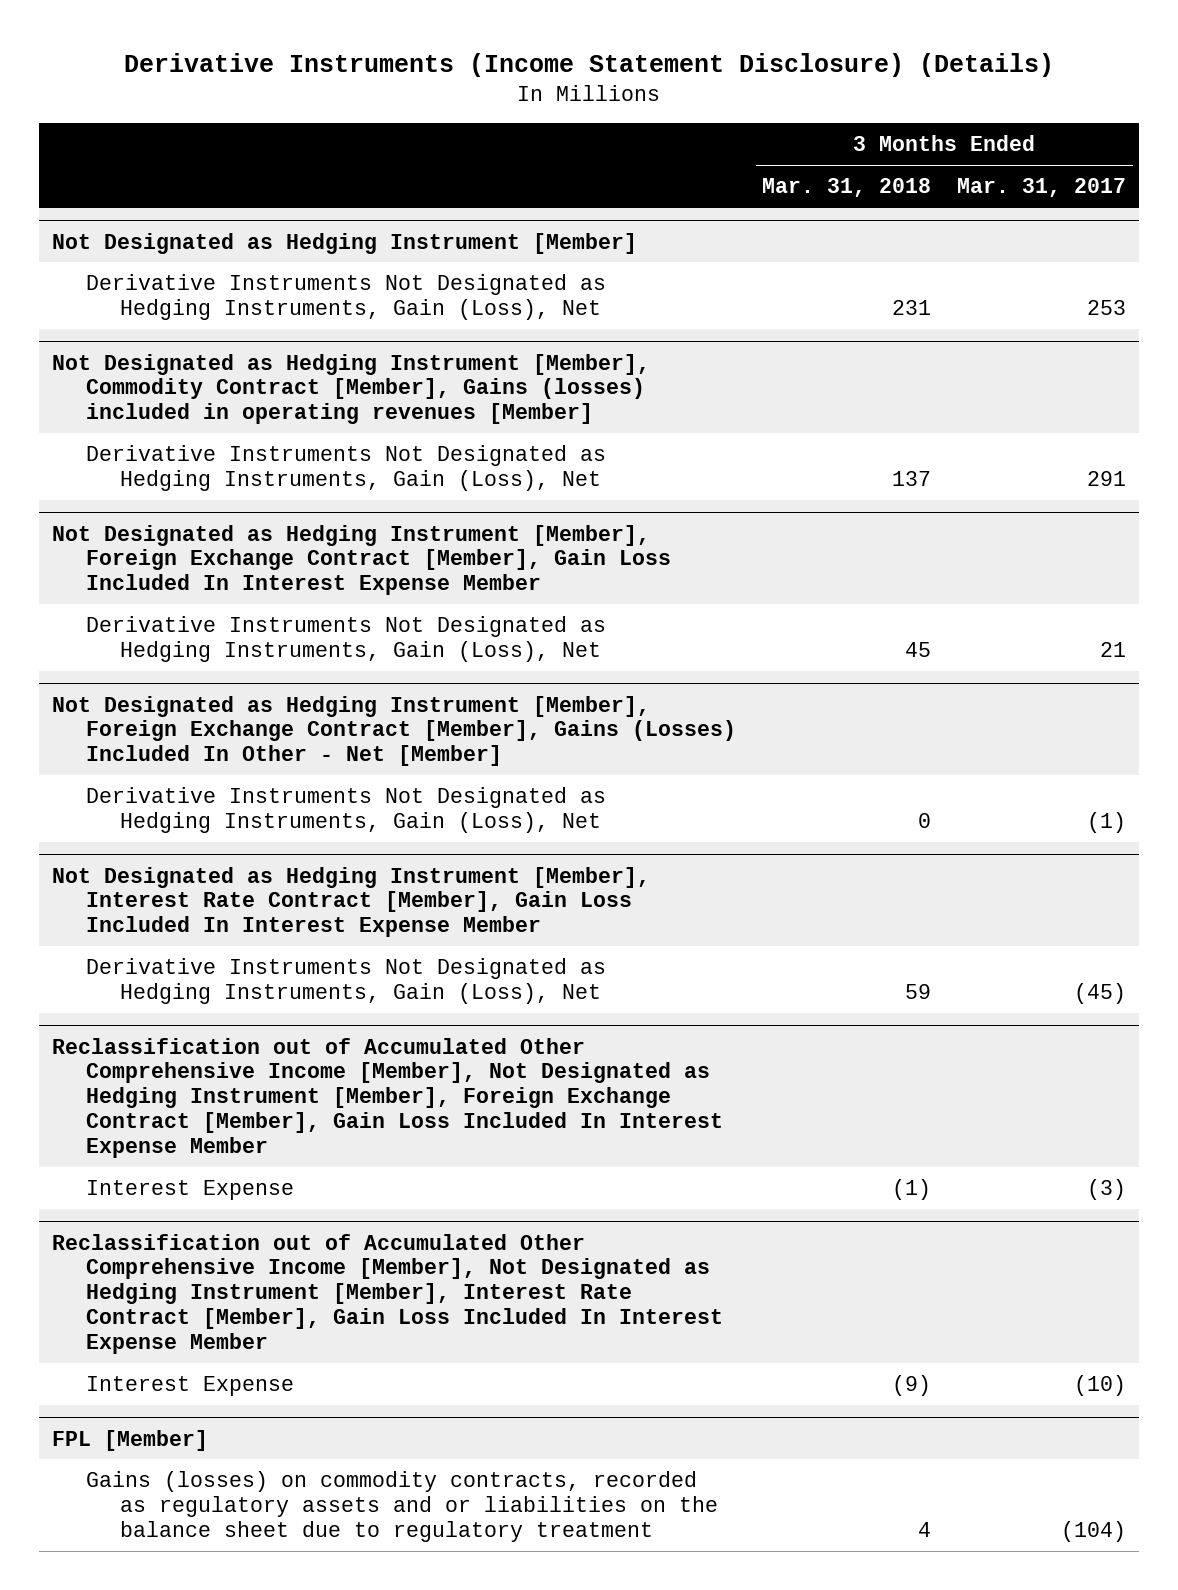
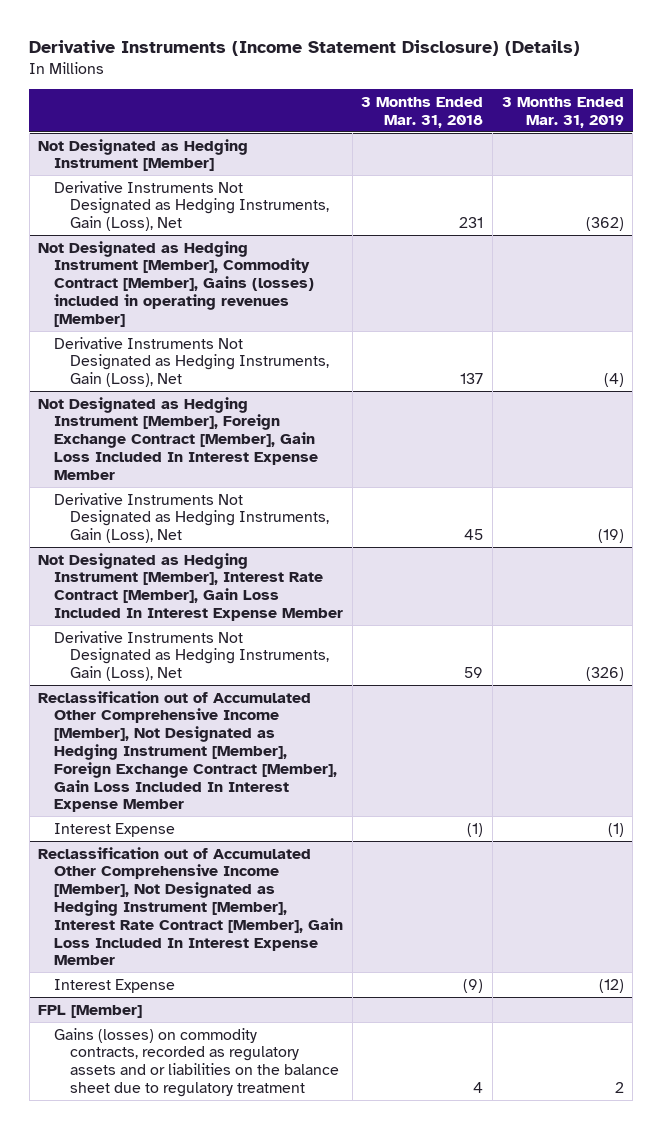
[957,178,1127,198] Mar. 31, 2017 -> none
none -> [501,97,624,128] 3 Months Ended Mar. 31, 2019
[51,695,737,767] Not Designated as Hedging Instrument [Member], Foreign Exchange Contract [Member], Gains (Losses) Included In Other - Net [Member] -> none
[86,787,607,834] Derivative Instruments Not Designated as Hedging Instruments, Gain (Loss), Net -> none

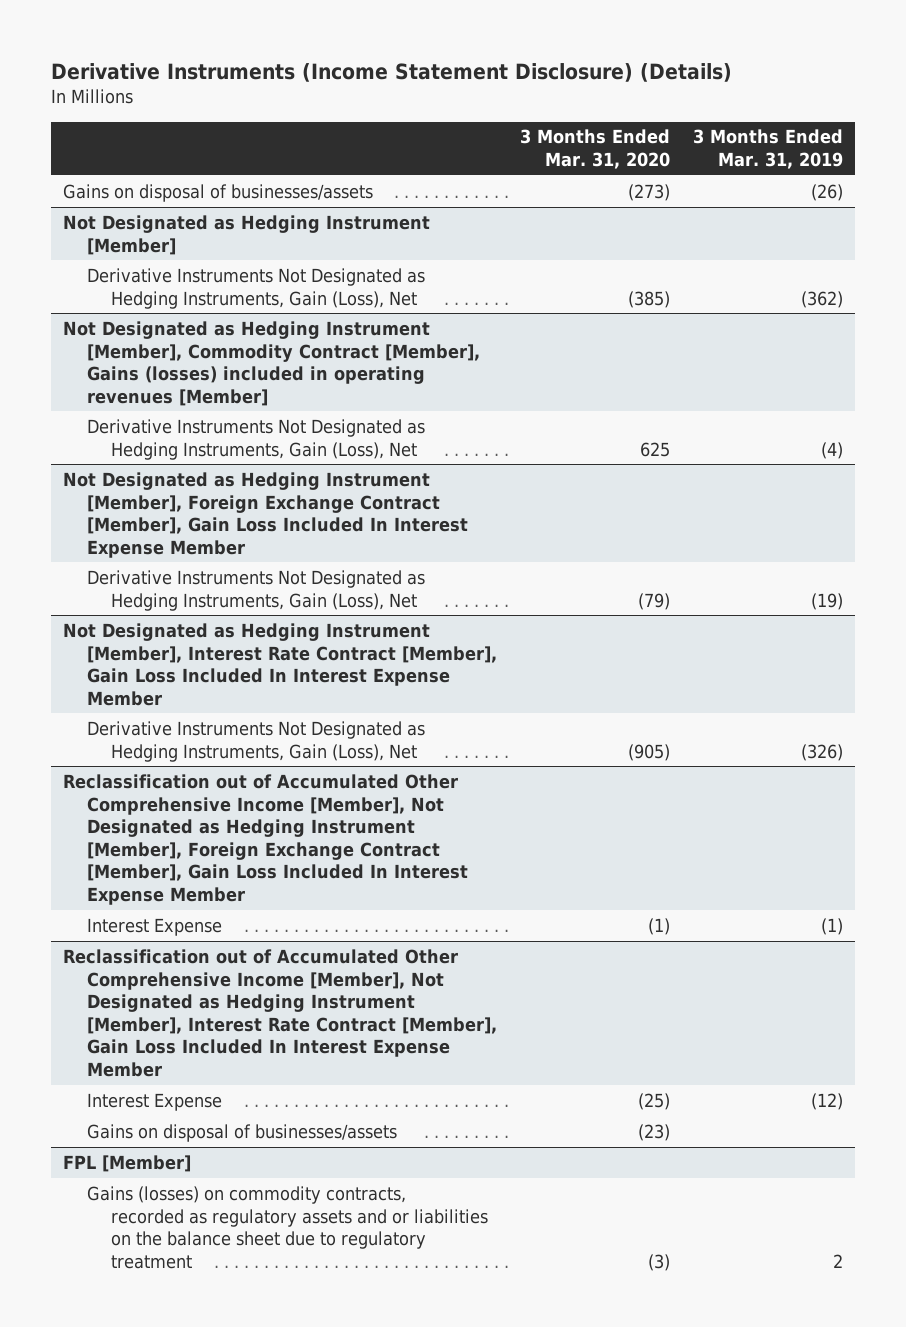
[361,97,484,128] 3 Months Ended Mar. 31, 2018 -> none
none -> [520,129,671,170] 3 Months Ended Mar. 31, 2020
none -> [62,183,373,202] Gains on disposal of businesses/assets
none -> [86,1123,397,1142] Gains on disposal of businesses/assets

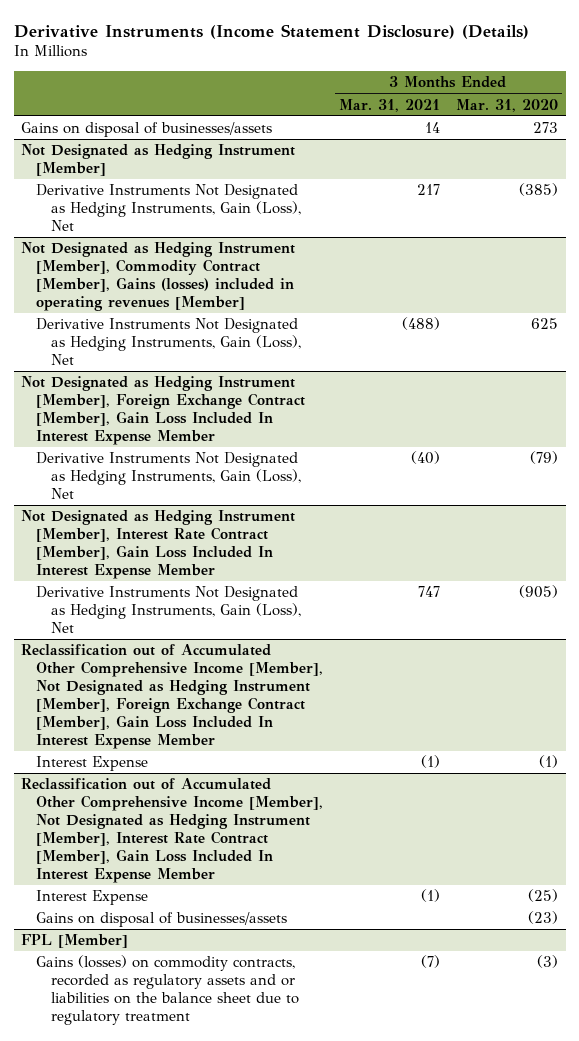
[693,129,844,170] 3 Months Ended Mar. 31, 2019 -> none
none -> [339,98,441,112] Mar. 31, 2021
[628,183,671,201] (273) -> [532,122,558,134] 273

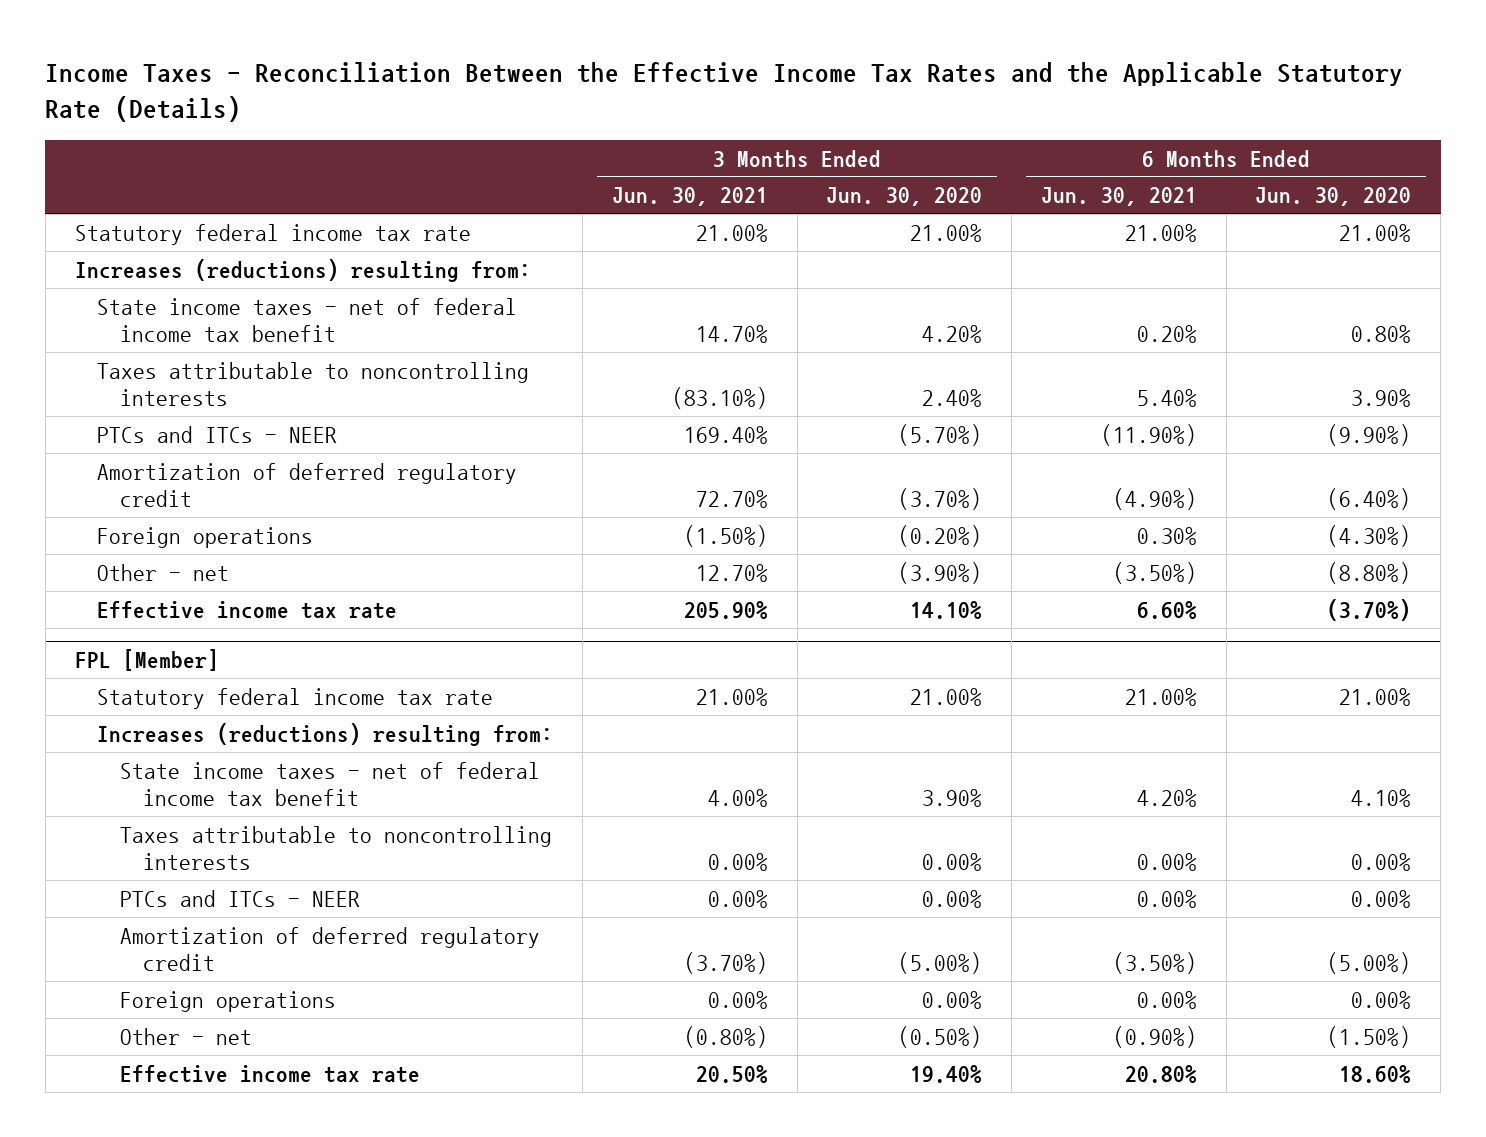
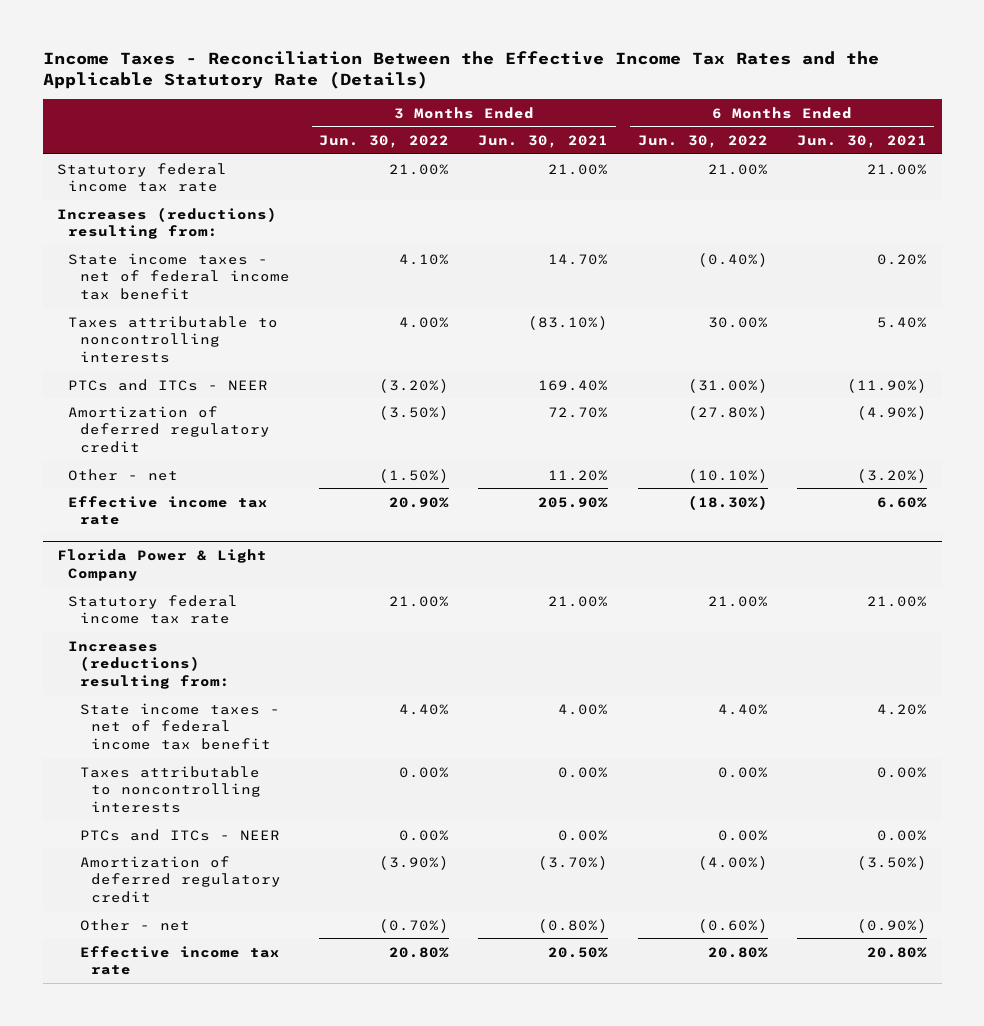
[826,187,983,207] Jun. 30, 2020 -> none
[1255,187,1412,207] Jun. 30, 2020 -> none
none -> [318,135,449,149] Jun. 30, 2022
none -> [637,135,768,149] Jun. 30, 2022
[97,526,314,548] Foreign operations -> none
[695,563,768,582] 12.70% -> [548,469,609,481] 11.20%
[1112,561,1197,584] (3.50%) -> [856,468,927,483] (3.20%)
[74,649,219,672] FPL [Member] -> [57,549,268,581] Florida Power & Light Company
[120,990,337,1012] Foreign operations -> none

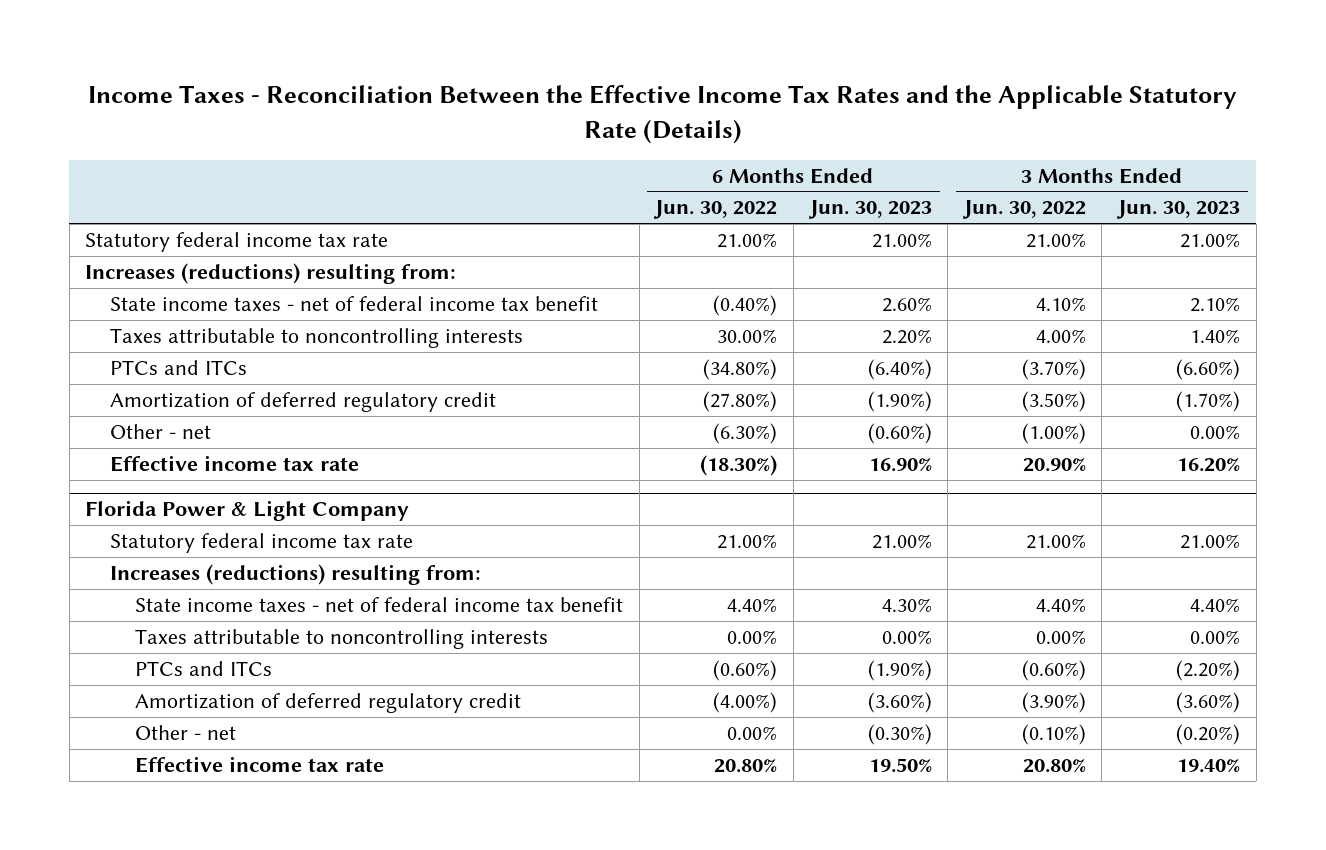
[478,135,609,149] Jun. 30, 2021 -> none
[796,135,927,149] Jun. 30, 2021 -> none
none -> [807,200,932,220] Jun. 30, 2023
none -> [1116,200,1241,220] Jun. 30, 2023
[68,378,269,391] PTCs and ITCs - NEER -> [110,359,248,375] PTCs and ITCs
[378,378,449,393] (3.20%) -> [1021,358,1086,380] (3.70%)
[687,378,768,393] (31.00%) -> [703,358,778,380] (34.80%)
[378,468,449,483] (1.50%) -> [1021,422,1086,444] (1.00%)
[687,468,768,483] (10.10%) -> [713,422,778,444] (6.30%)
[79,828,280,841] PTCs and ITCs - NEER -> [134,660,272,676] PTCs and ITCs
[398,829,449,841] 0.00% -> [1021,659,1086,681] (0.60%)
[717,829,768,841] 0.00% -> [713,659,778,681] (0.60%)
[378,918,449,933] (0.70%) -> [1021,723,1086,745] (0.10%)
[697,918,768,933] (0.60%) -> [727,725,778,740] 0.00%

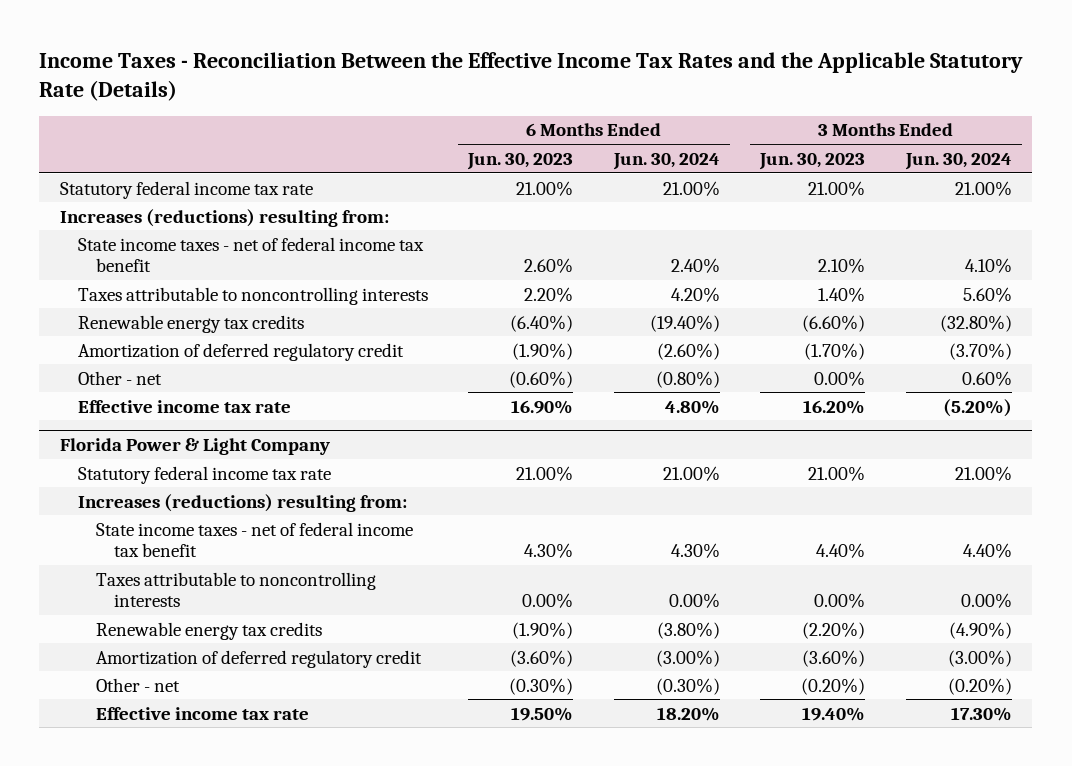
[653,200,778,220] Jun. 30, 2022 -> none
[961,200,1086,220] Jun. 30, 2022 -> none
none -> [612,152,720,170] Jun. 30, 2024
none -> [905,152,1013,170] Jun. 30, 2024
[110,359,248,375] PTCs and ITCs -> [77,314,304,333] Renewable energy tax credits
[134,660,272,676] PTCs and ITCs -> [95,621,322,640] Renewable energy tax credits

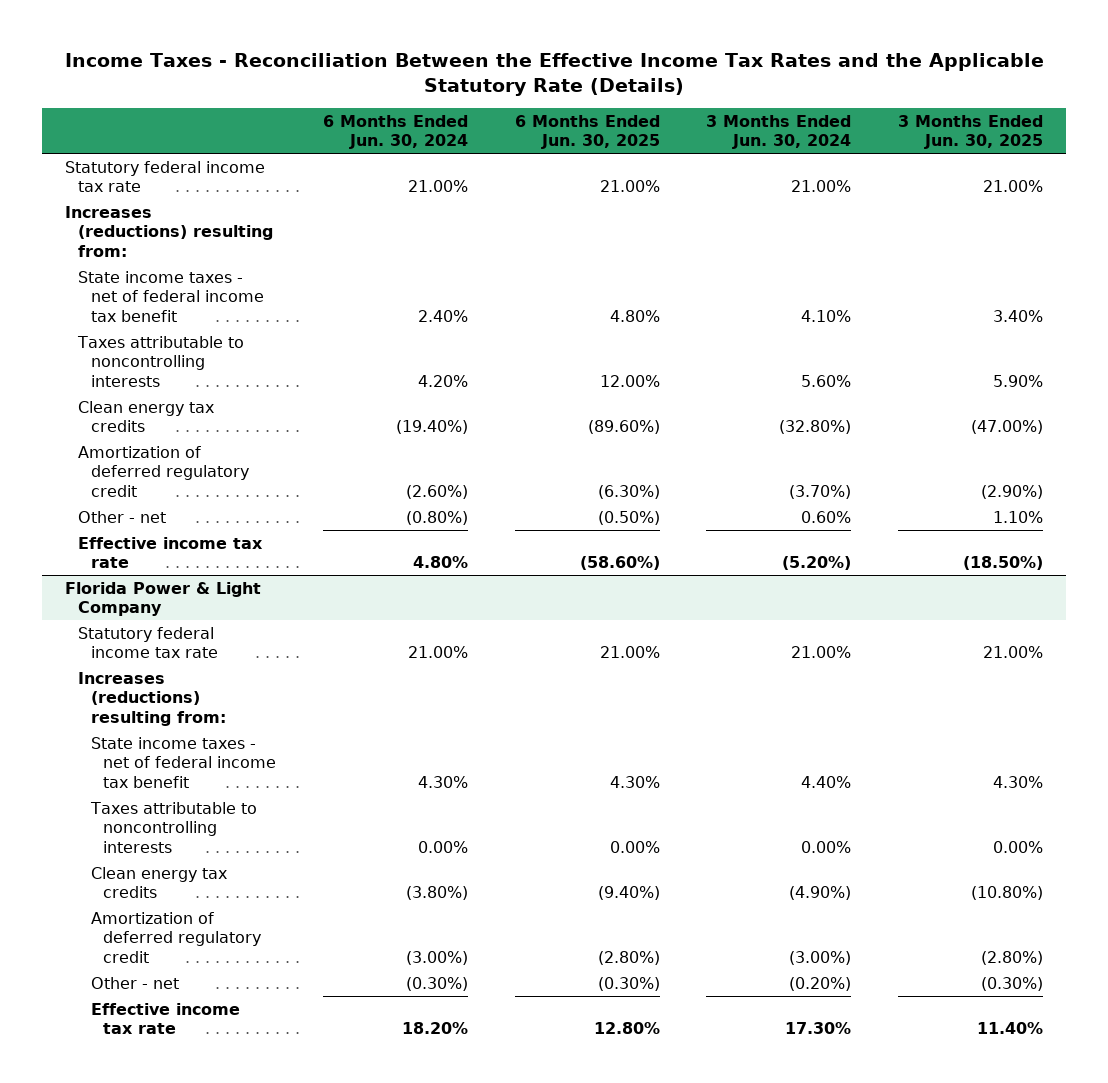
[467,152,574,170] Jun. 30, 2023 -> none
[759,152,866,170] Jun. 30, 2023 -> none
none -> [514,114,660,149] 6 Months Ended Jun. 30, 2025
none -> [897,114,1043,149] 3 Months Ended Jun. 30, 2025
[77,314,304,333] Renewable energy tax credits -> [77,400,214,433] Clean energy tax credits
[95,621,322,640] Renewable energy tax credits -> [90,866,227,899] Clean energy tax credits

